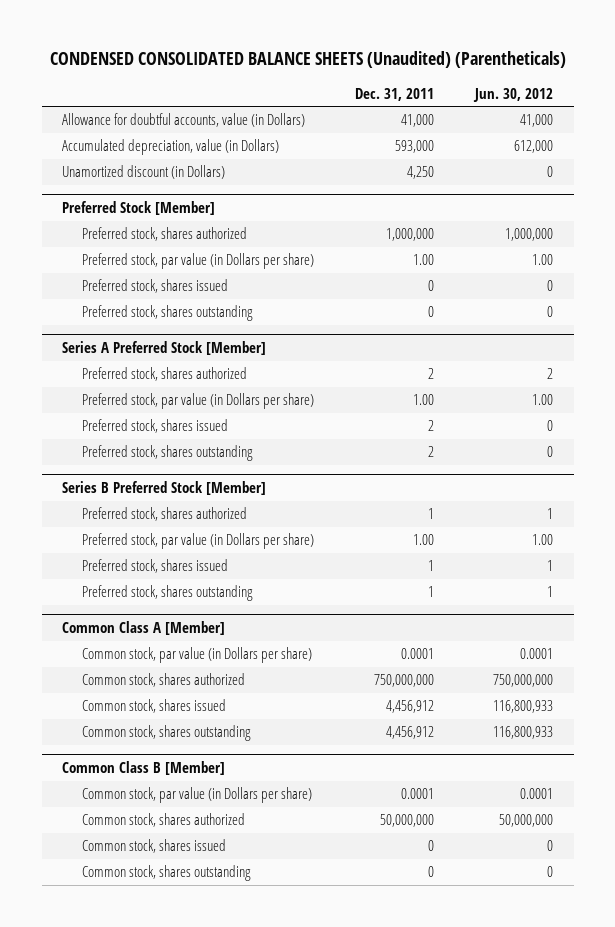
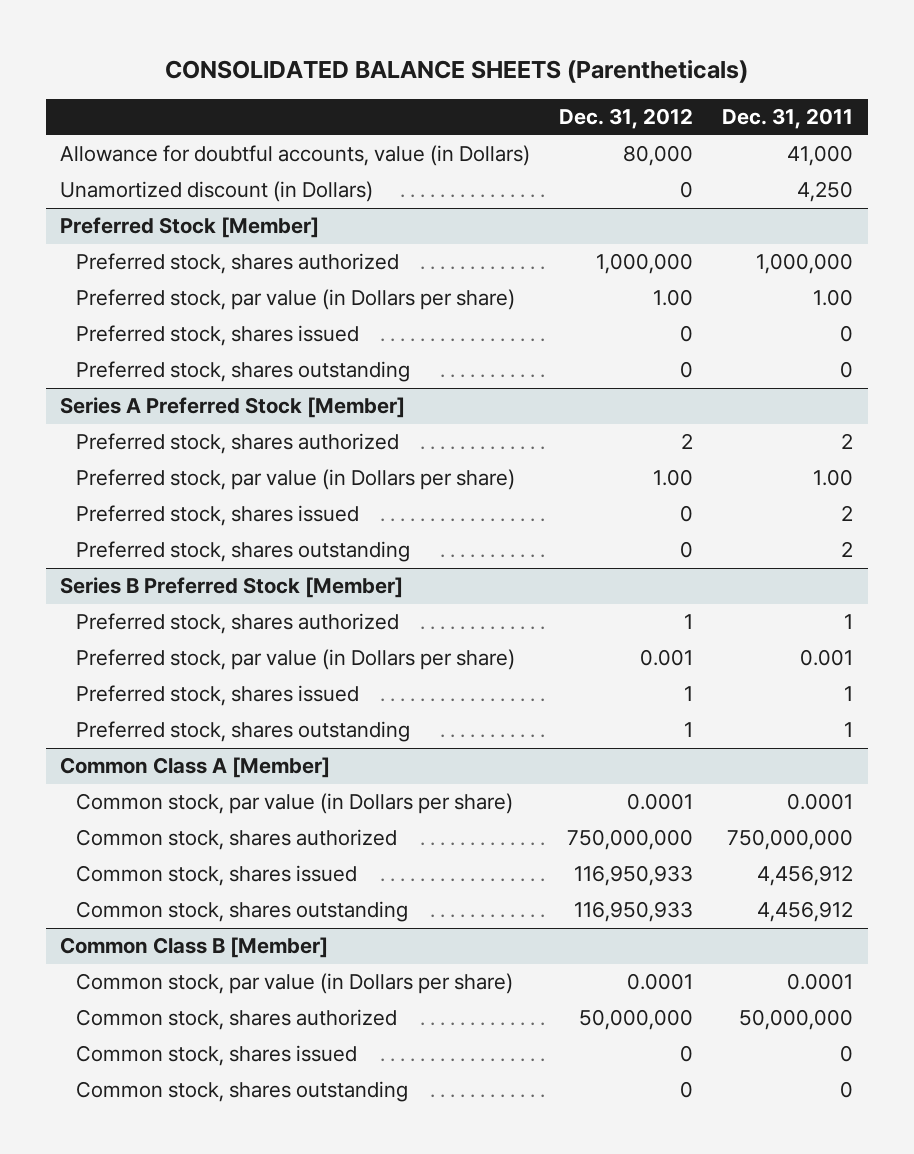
[49,51,566,69] CONDENSED CONSOLIDATED BALANCE SHEETS (Unaudited) (Parentheticals) -> [164,60,748,84] CONSOLIDATED BALANCE SHEETS (Parentheticals)
[473,87,554,102] Jun. 30, 2012 -> none
none -> [559,108,694,130] Dec. 31, 2012
[62,139,280,156] Accumulated depreciation, value (in Dollars) -> none
[413,534,435,546] 1.00 -> [800,649,854,667] 0.001

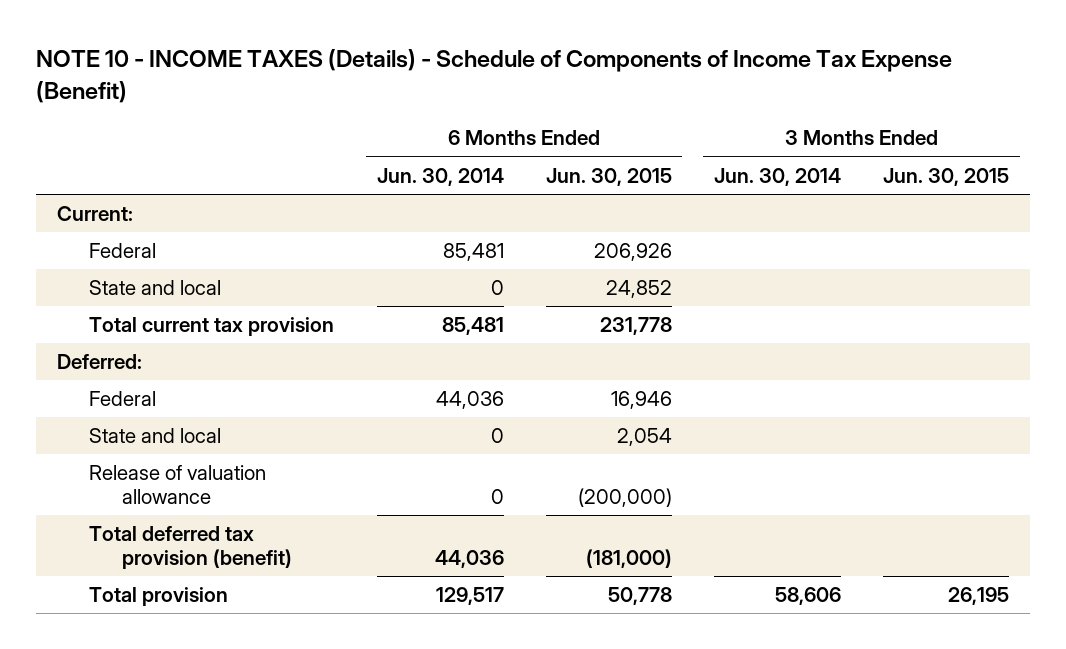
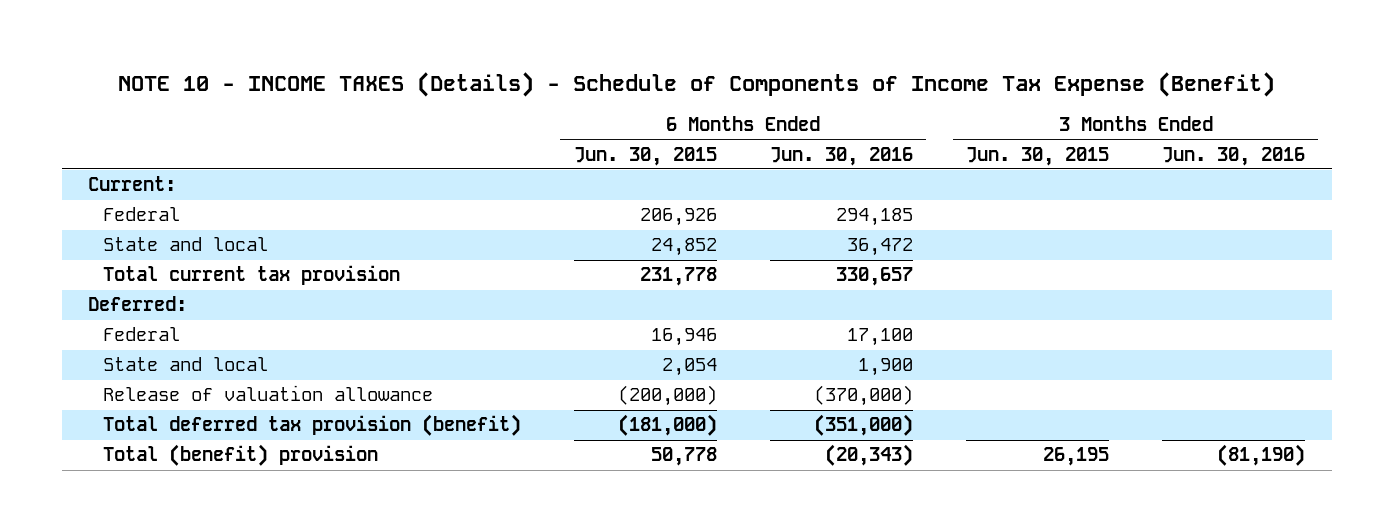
[376,167,504,186] Jun. 30, 2014 -> none
[713,167,841,186] Jun. 30, 2014 -> none
none -> [769,146,913,166] Jun. 30, 2016
none -> [1162,146,1306,166] Jun. 30, 2016
[89,587,229,607] Total provision -> [102,444,378,467] Total (benefit) provision

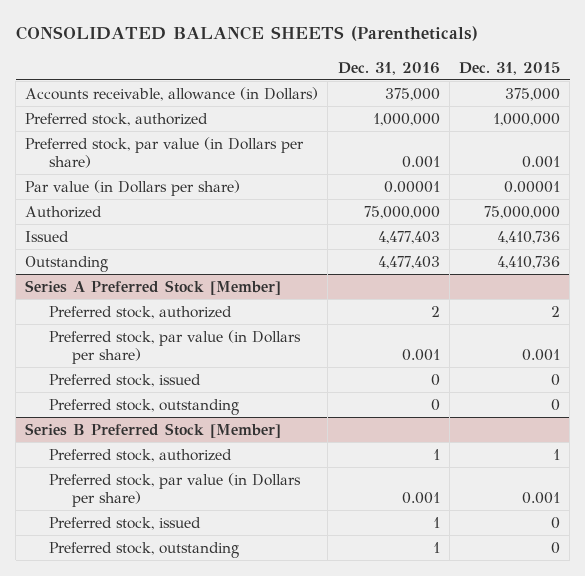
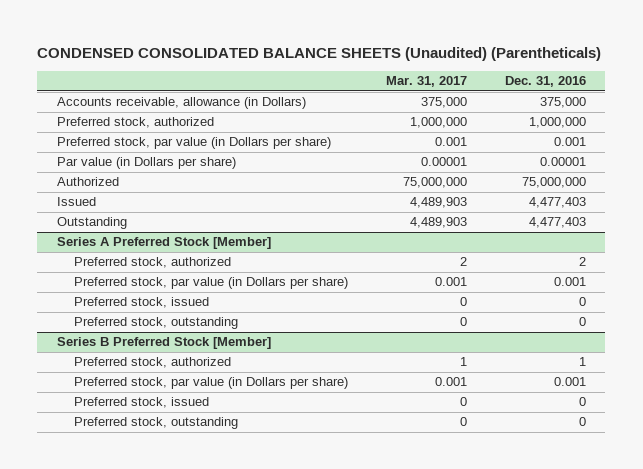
[15,26,478,42] CONSOLIDATED BALANCE SHEETS (Parentheticals) -> [37,46,602,61] CONDENSED CONSOLIDATED BALANCE SHEETS (Unaudited) (Parentheticals)
[458,61,560,75] Dec. 31, 2015 -> none
none -> [385,75,467,87] Mar. 31, 2017
[432,516,440,528] 1 -> [579,397,587,407] 0
[432,541,440,553] 1 -> [579,417,587,427] 0

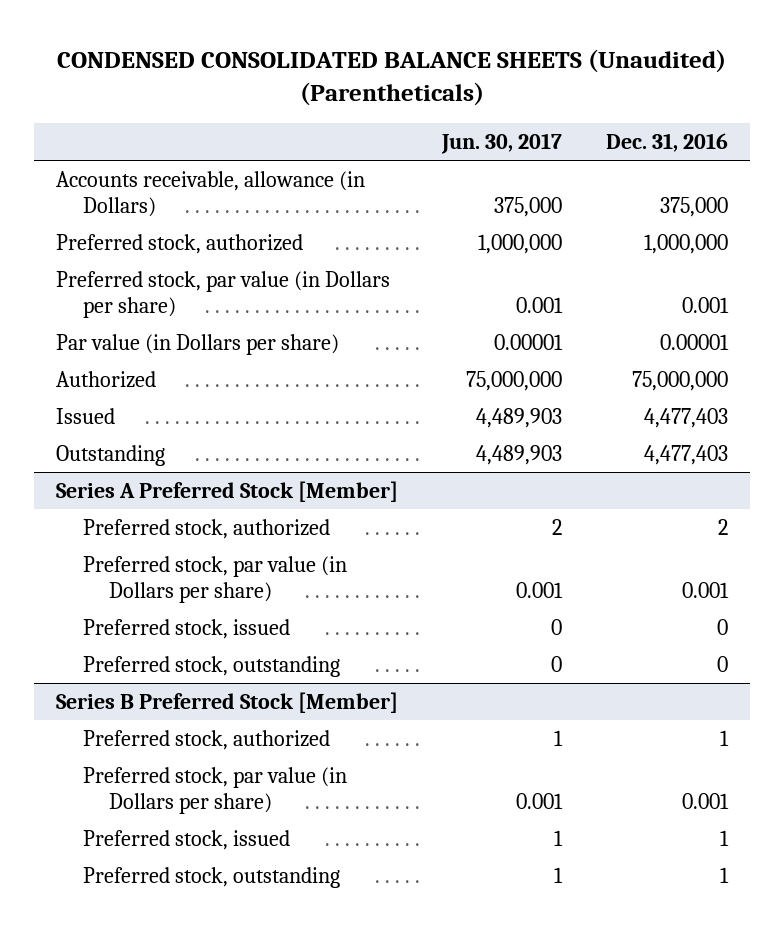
[385,75,467,87] Mar. 31, 2017 -> none
none -> [440,132,562,154] Jun. 30, 2017
[579,397,587,407] 0 -> [719,830,729,847] 1
[579,417,587,427] 0 -> [719,867,729,884] 1

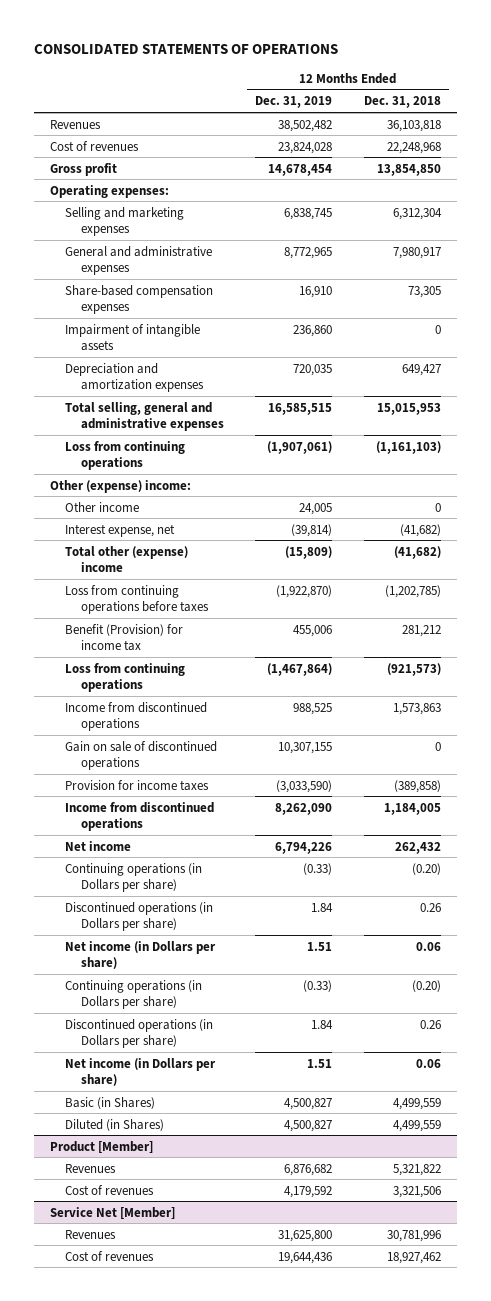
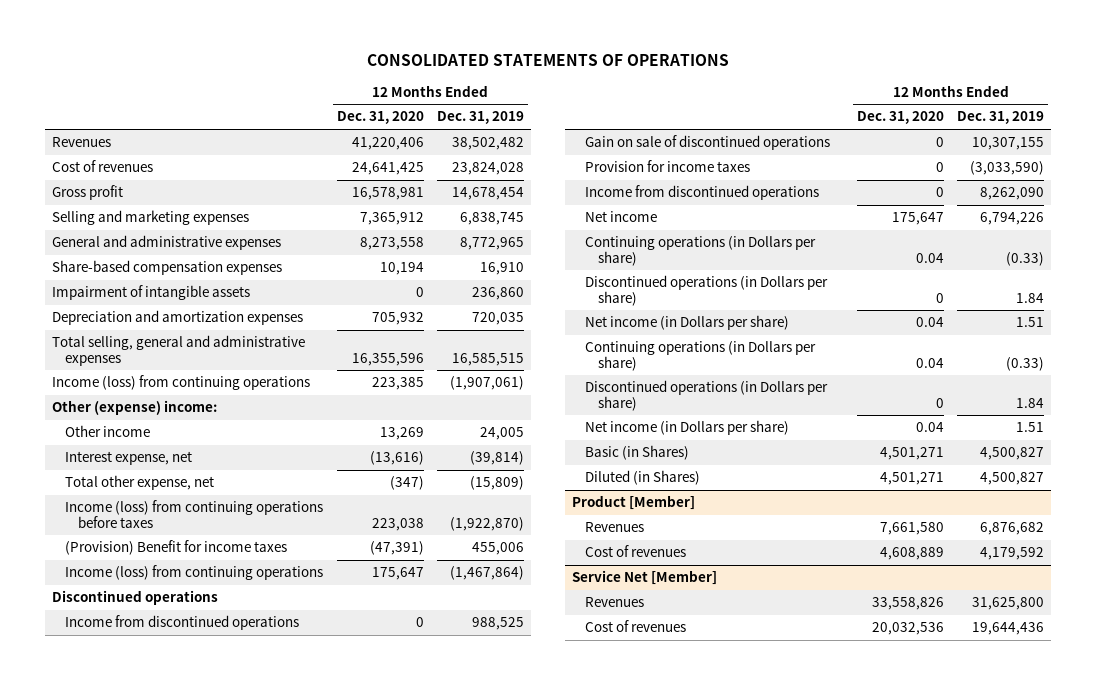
[364,96,442,109] Dec. 31, 2018 -> none
none -> [336,111,424,125] Dec. 31, 2020
[49,184,169,198] Operating expenses: -> none
[65,440,186,471] Loss from continuing operations -> [51,375,310,391] Income (loss) from continuing operations
[65,545,189,573] Total other (expense) income -> [64,475,214,491] Total other expense, net
[65,584,209,615] Loss from continuing operations before taxes -> [64,500,323,528] Income (loss) from continuing operations before taxes
[65,623,184,652] Benefit (Provision) for income tax -> [64,540,287,556] (Provision) Benefit for income taxes
[65,662,186,693] Loss from continuing operations -> [64,565,323,581] Income (loss) from continuing operations
none -> [51,590,218,606] Discontinued operations

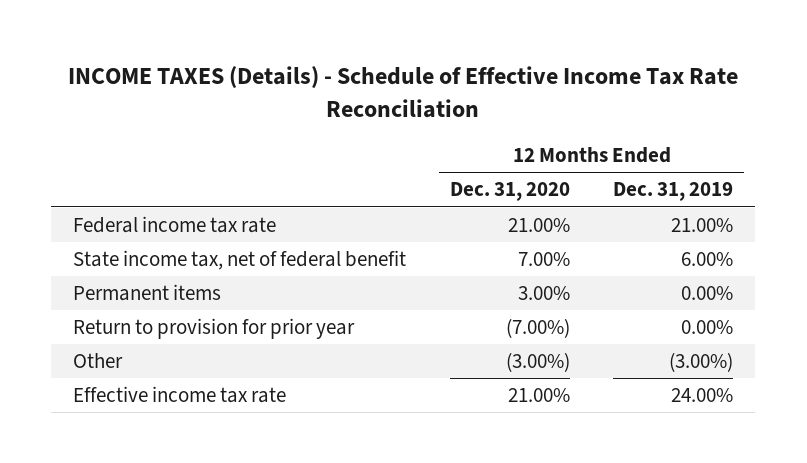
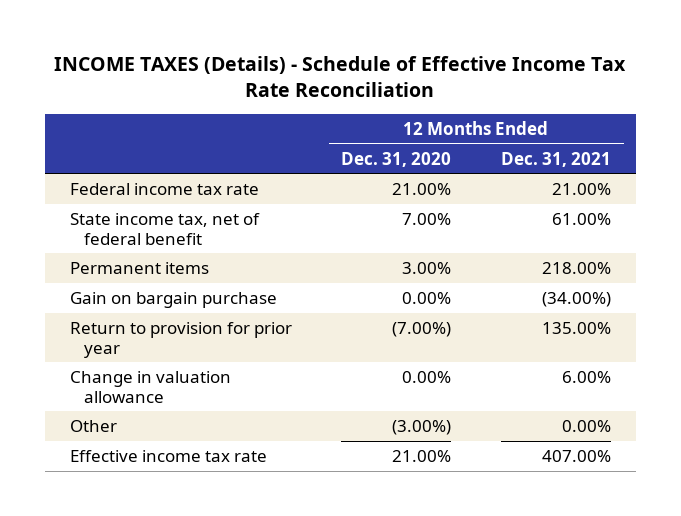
[613,182,734,202] Dec. 31, 2019 -> none
none -> [501,151,612,167] Dec. 31, 2021
none -> [69,291,277,308] Gain on bargain purchase
none -> [69,370,231,403] Change in valuation allowance

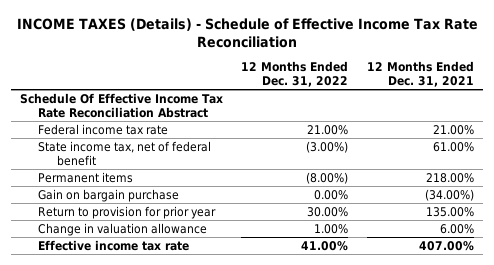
[341,151,452,167] Dec. 31, 2020 -> none
none -> [241,61,349,87] 12 Months Ended Dec. 31, 2022
none -> [19,92,223,118] Schedule Of Effective Income Tax Rate Reconciliation Abstract
[69,419,117,432] Other -> none

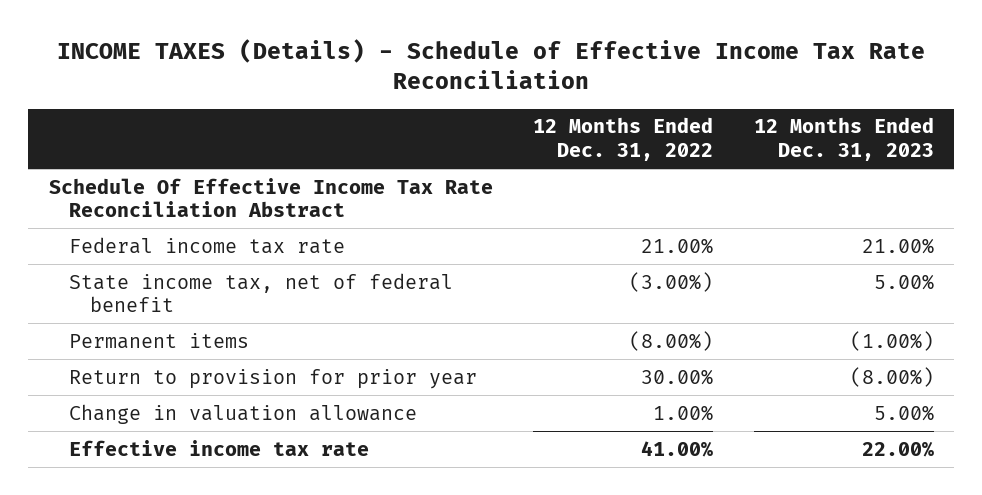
[366,61,474,87] 12 Months Ended Dec. 31, 2021 -> none
none -> [753,117,934,161] 12 Months Ended Dec. 31, 2023
[38,188,180,202] Gain on bargain purchase -> none

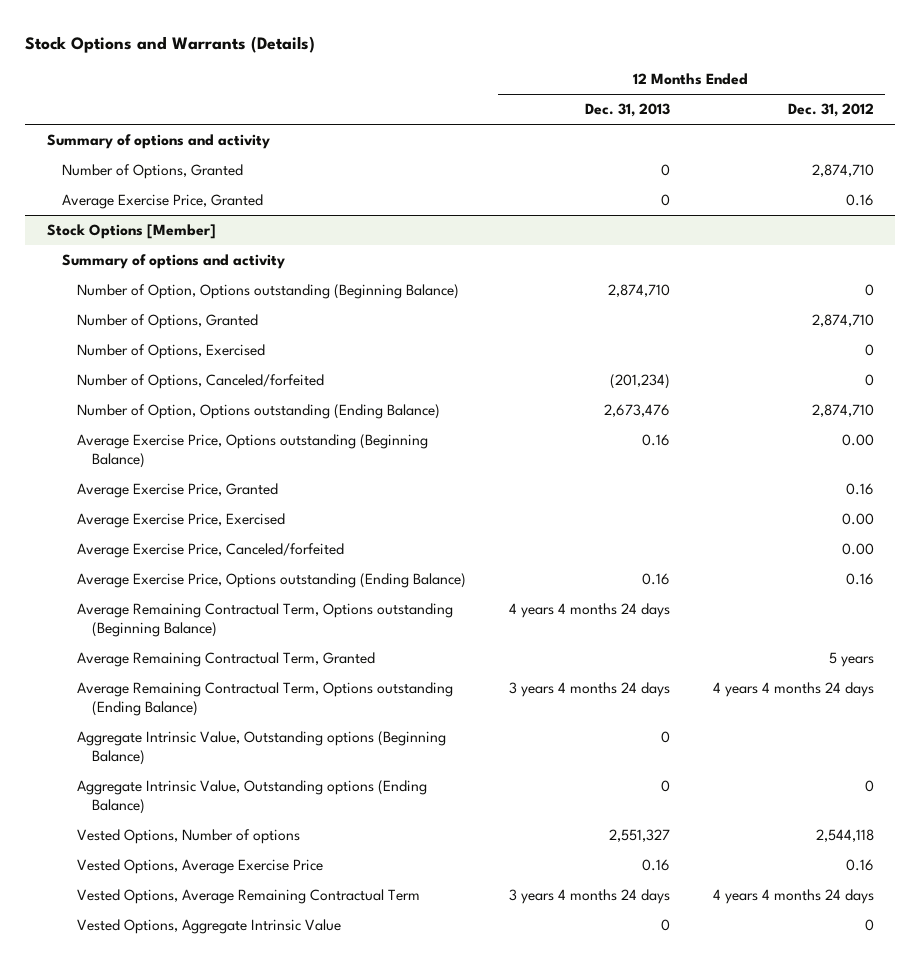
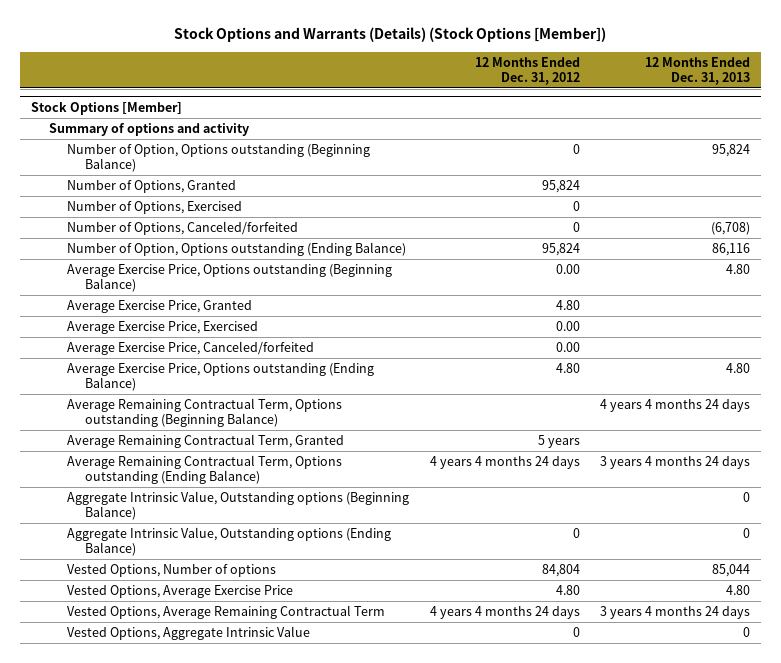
[25,36,316,54] Stock Options and Warrants (Details) -> [174,27,607,43] Stock Options and Warrants (Details) (Stock Options [Member])
[46,134,270,150] Summary of options and activity -> none
[61,164,243,180] Number of Options, Granted -> none
[61,194,263,210] Average Exercise Price, Granted -> none
[607,284,670,298] 2,874,710 -> [712,143,751,157] 95,824
[811,314,874,328] 2,874,710 -> [541,179,580,193] 95,824
[609,374,670,390] (201,234) -> [711,221,751,235] (6,708)
[603,404,670,418] 2,673,476 -> [712,242,751,256] 86,116
[811,404,874,418] 2,874,710 -> [541,242,580,256] 95,824
[641,434,670,447] 0.16 -> [726,263,751,274] 4.80
[845,483,874,496] 0.16 -> [555,299,580,310] 4.80
[641,573,670,586] 0.16 -> [726,362,751,373] 4.80
[845,573,874,586] 0.16 -> [555,362,580,373] 4.80
[608,829,670,843] 2,551,327 -> [712,563,751,577] 85,044
[815,829,874,843] 2,544,118 -> [541,563,580,577] 84,804
[641,859,670,872] 0.16 -> [726,584,751,595] 4.80
[845,859,874,872] 0.16 -> [555,584,580,595] 4.80

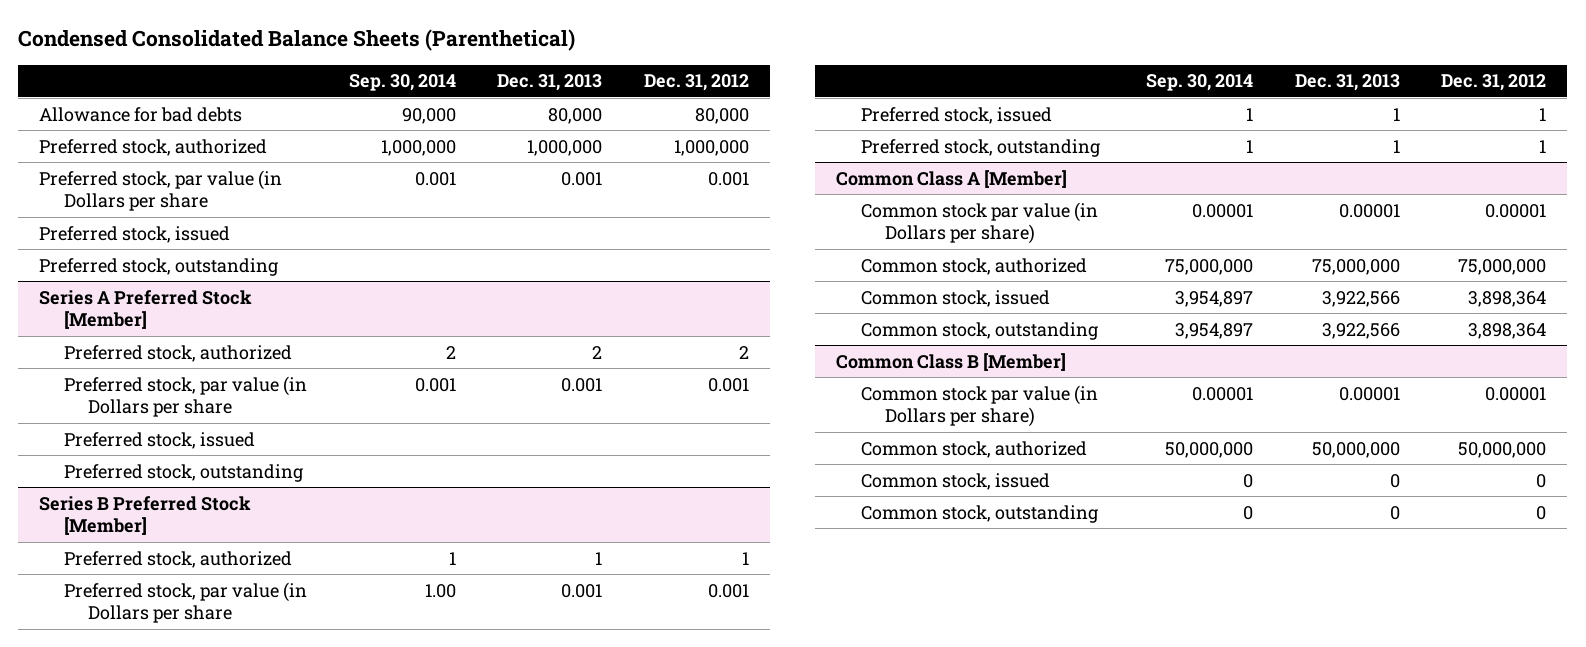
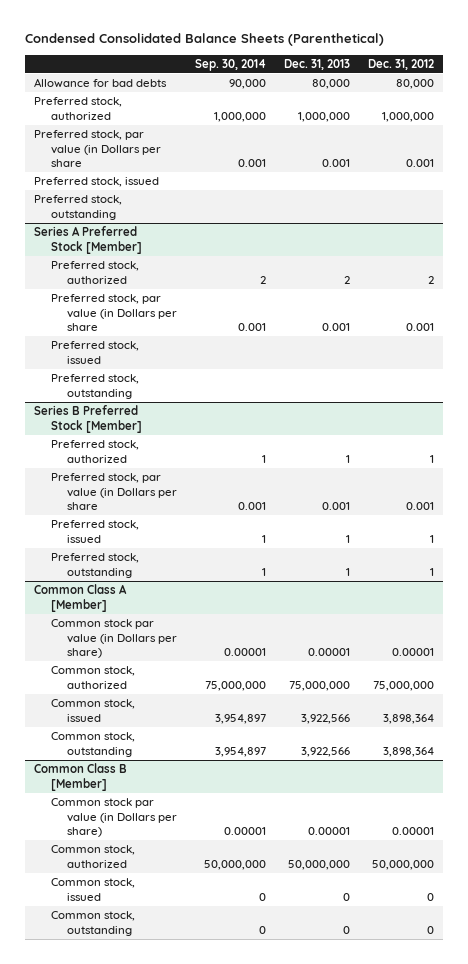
[424,583,456,598] 1.00 -> [237,501,266,510] 0.001

